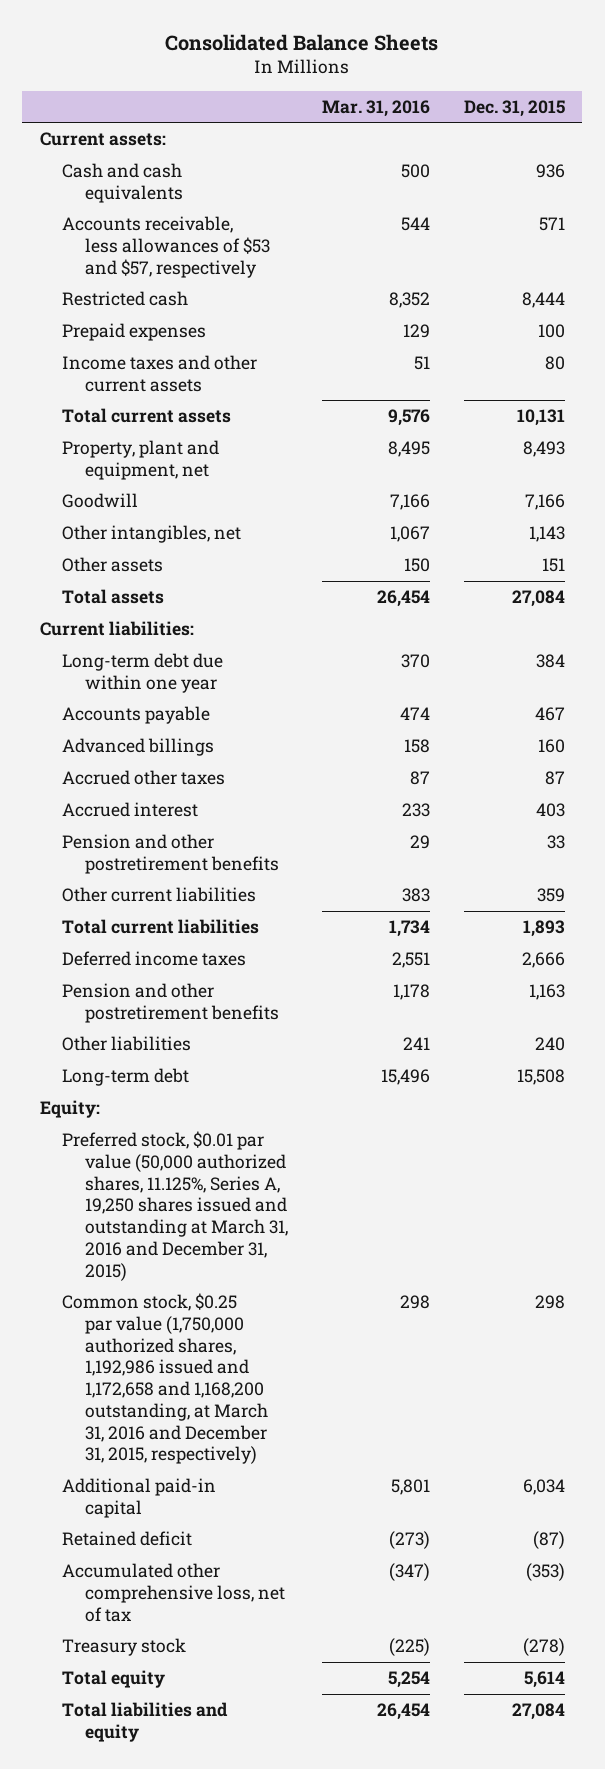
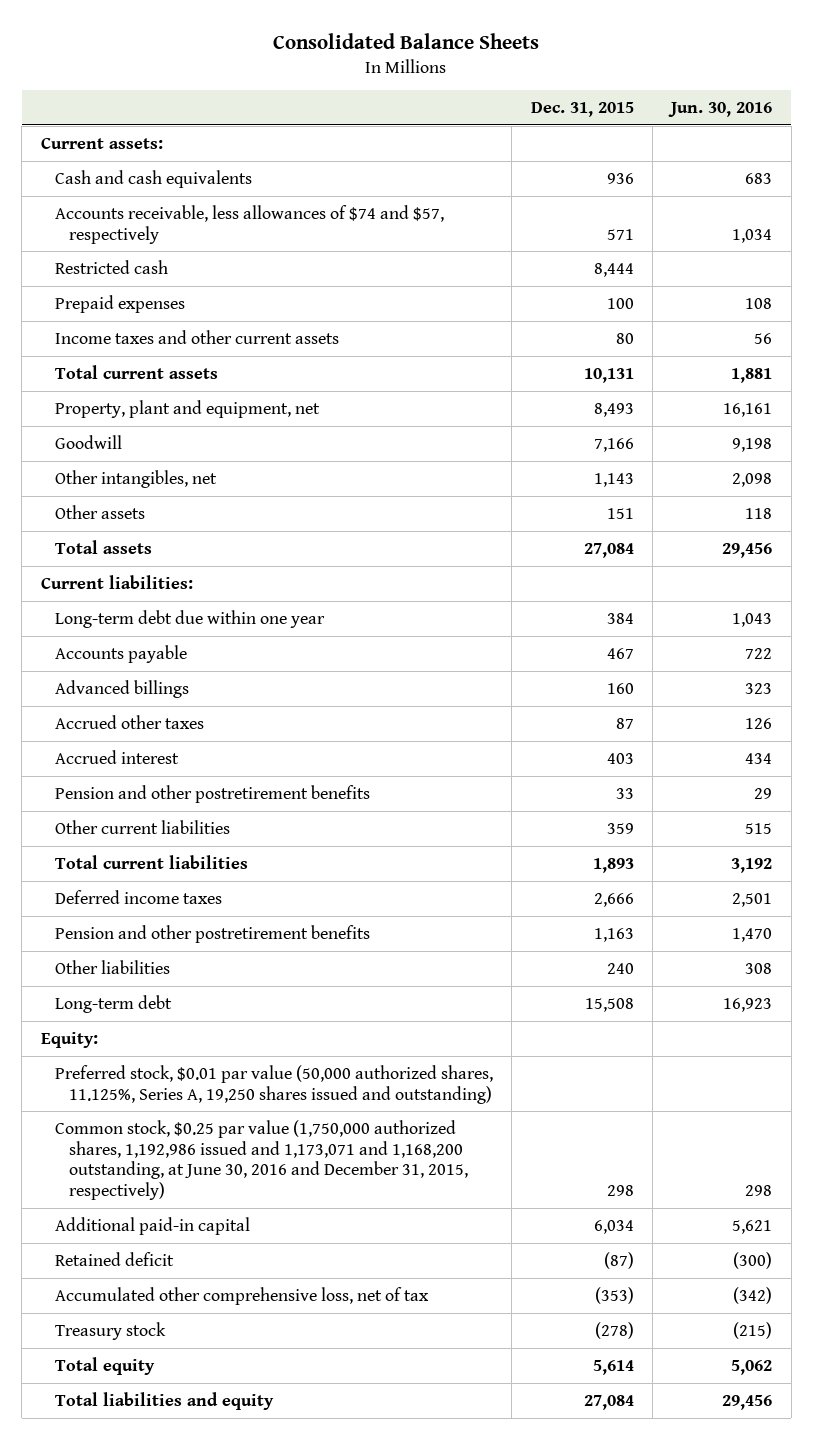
[321,99,430,117] Mar. 31, 2016 -> none
none -> [668,102,773,118] Jun. 30, 2016
[62,216,270,278] Accounts receivable, less allowances of $53 and $57, respectively -> [54,204,444,244] Accounts receivable, less allowances of $74 and $57, respectively
[62,1131,288,1281] Preferred stock, $0.01 par value (50,000 authorized shares, 11.125%, Series A, 19,250 shares issued and outstanding at March 31, 2016 and December 31, 2015) -> [54,1064,493,1104] Preferred stock, $0.01 par value (50,000 authorized shares, 11.125%, Series A, 19,250 shares issued and outstanding)
[62,1293,268,1465] Common stock, $0.25 par value (1,750,000 authorized shares, 1,192,986 issued and 1,172,658 and 1,168,200 outstanding, at March 31, 2016 and December 31, 2015, respectively) -> [54,1119,468,1201] Common stock, $0.25 par value (1,750,000 authorized shares, 1,192,986 issued and 1,173,071 and 1,168,200 outstanding, at June 30, 2016 and December 31, 2015, respectively)

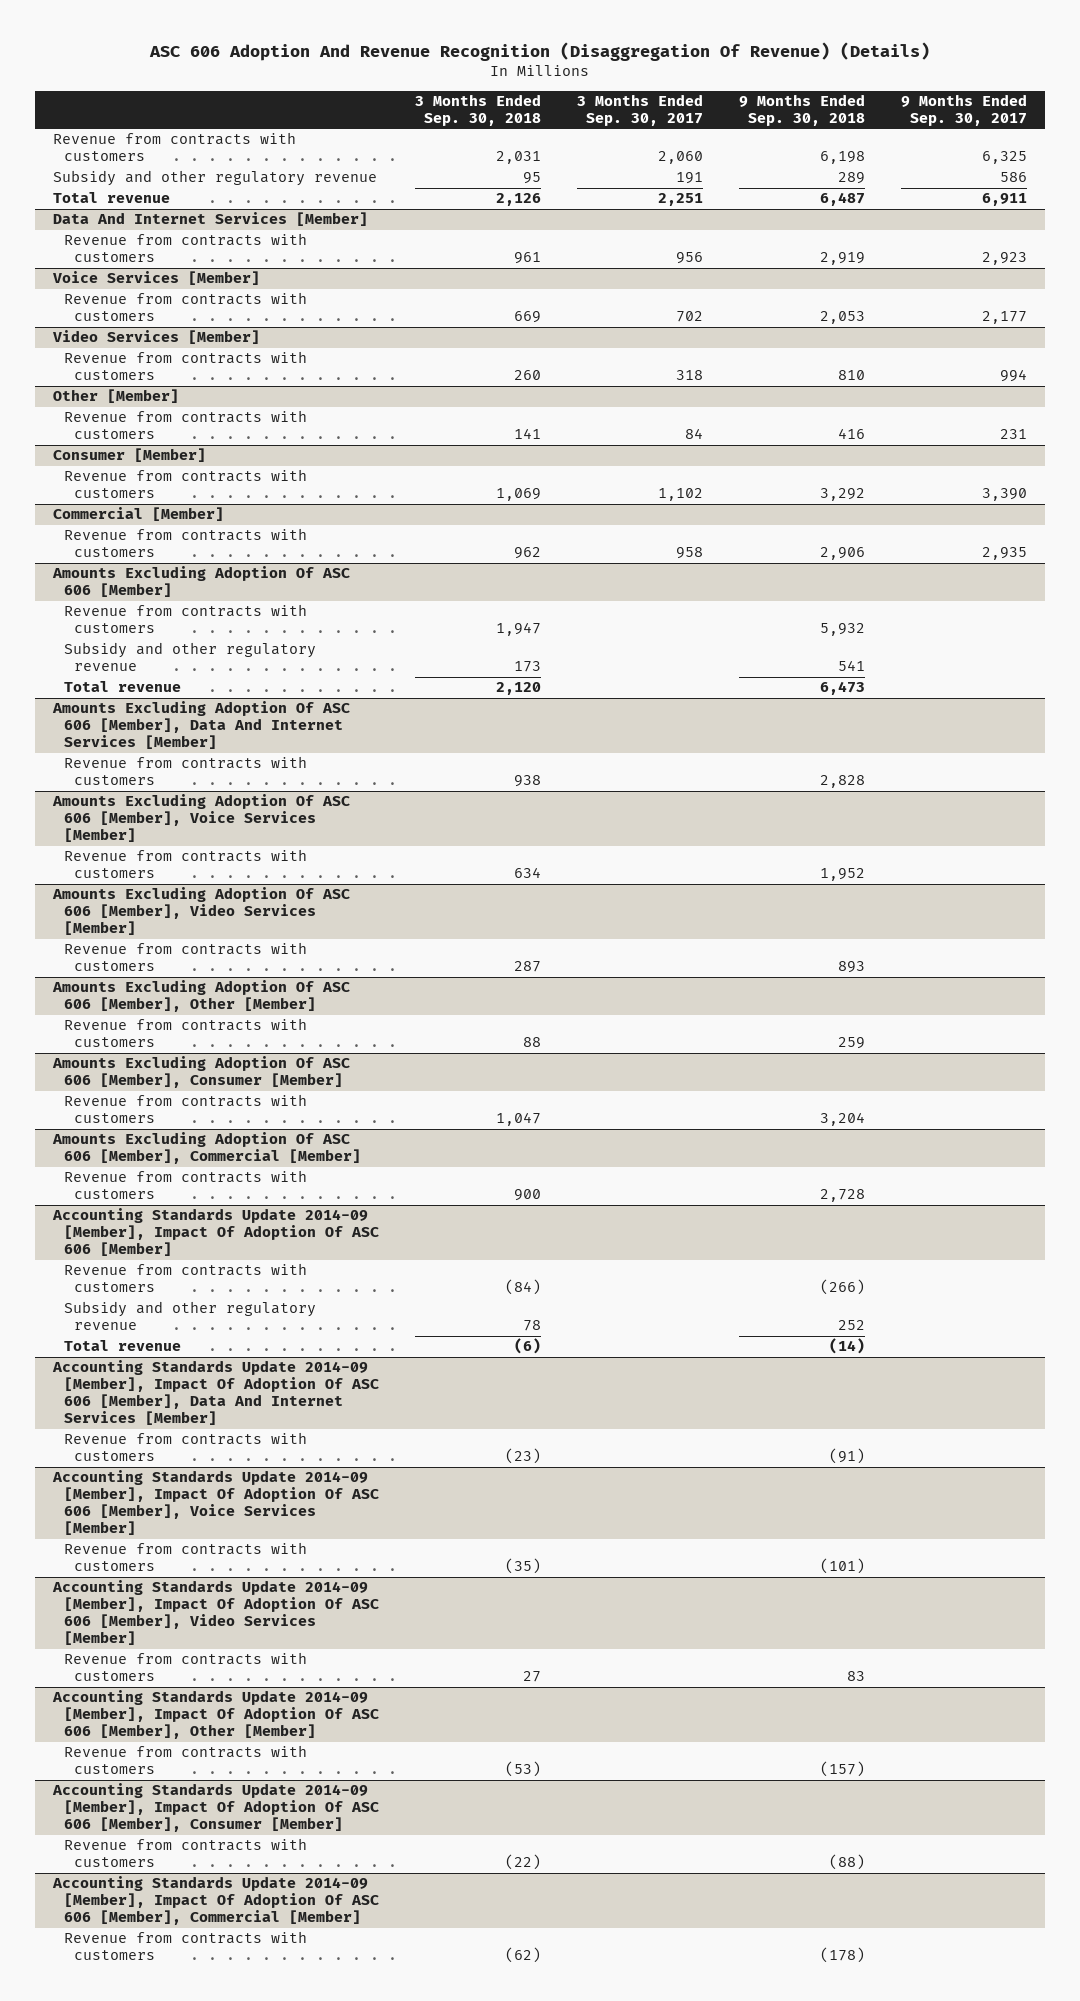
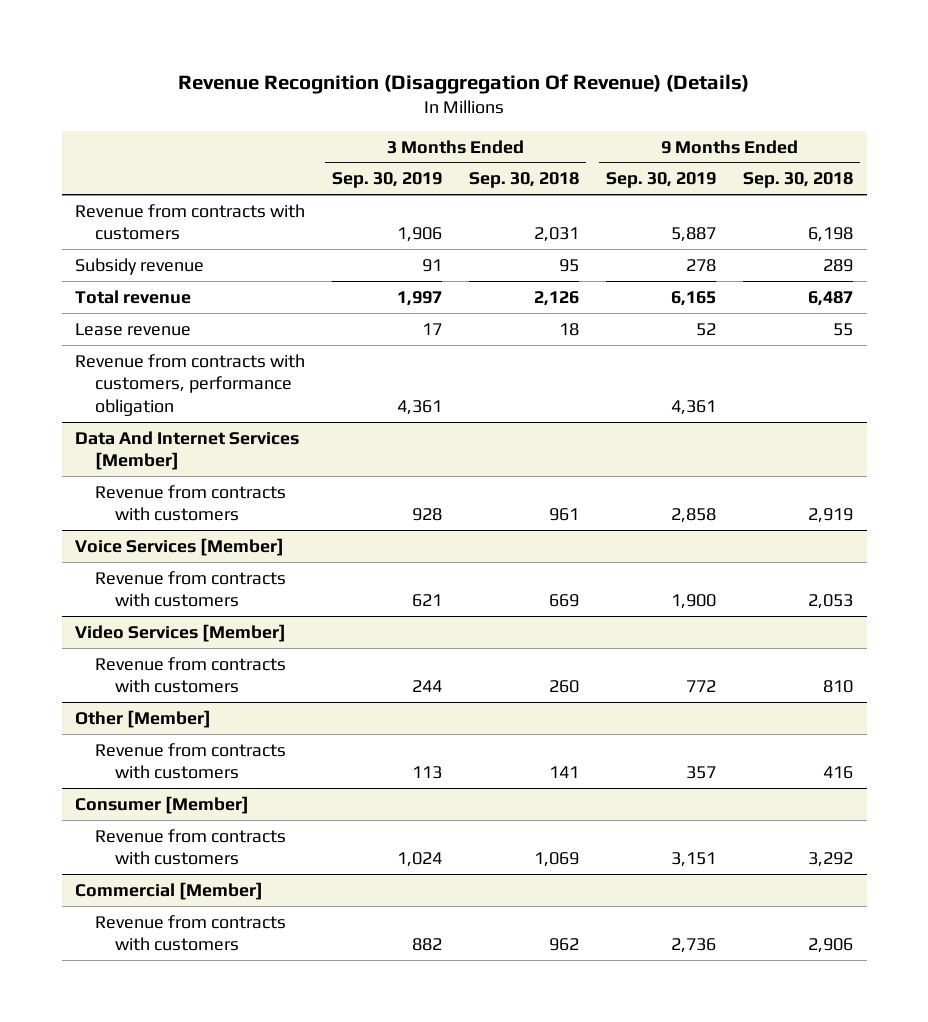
[148,41,930,61] ASC 606 Adoption And Revenue Recognition (Disaggregation Of Revenue) (Details) -> [178,74,750,95] Revenue Recognition (Disaggregation Of Revenue) (Details)
[576,94,703,127] 3 Months Ended Sep. 30, 2017 -> none
[900,94,1027,127] 9 Months Ended Sep. 30, 2017 -> none
none -> [332,172,443,189] Sep. 30, 2019
none -> [606,172,717,189] Sep. 30, 2019
[52,170,377,187] Subsidy and other regulatory revenue -> [75,257,205,275] Subsidy revenue
none -> [75,322,192,336] Lease revenue
none -> [75,353,306,417] Revenue from contracts with customers, performance obligation
[51,566,350,598] Amounts Excluding Adoption Of ASC 606 [Member] -> none
[63,604,307,634] Revenue from contracts with customers -> none
[63,642,316,672] Subsidy and other regulatory revenue -> none
[63,681,181,693] Total revenue -> none
[51,701,350,750] Amounts Excluding Adoption Of ASC 606 [Member], Data And Internet Services [Member] -> none
[63,756,307,786] Revenue from contracts with customers -> none
[51,794,350,843] Amounts Excluding Adoption Of ASC 606 [Member], Voice Services [Member] -> none
[63,849,307,879] Revenue from contracts with customers -> none
[51,887,350,936] Amounts Excluding Adoption Of ASC 606 [Member], Video Services [Member] -> none
[63,942,307,972] Revenue from contracts with customers -> none
[51,980,350,1013] Amounts Excluding Adoption Of ASC 606 [Member], Other [Member] -> none
[63,1018,307,1048] Revenue from contracts with customers -> none
[51,1056,350,1089] Amounts Excluding Adoption Of ASC 606 [Member], Consumer [Member] -> none
[63,1094,307,1124] Revenue from contracts with customers -> none
[51,1132,361,1165] Amounts Excluding Adoption Of ASC 606 [Member], Commercial [Member] -> none
[63,1170,307,1200] Revenue from contracts with customers -> none
[51,1208,379,1257] Accounting Standards Update 2014-09 [Member], Impact Of Adoption Of ASC 606 [Member] -> none
[63,1263,307,1293] Revenue from contracts with customers -> none
[63,1301,316,1331] Subsidy and other regulatory revenue -> none
[63,1340,181,1352] Total revenue -> none
[51,1360,379,1426] Accounting Standards Update 2014-09 [Member], Impact Of Adoption Of ASC 606 [Member], Data And Internet Services [Member] -> none
[63,1432,307,1462] Revenue from contracts with customers -> none
[51,1470,379,1536] Accounting Standards Update 2014-09 [Member], Impact Of Adoption Of ASC 606 [Member], Voice Services [Member] -> none
[63,1542,307,1572] Revenue from contracts with customers -> none
[51,1580,379,1646] Accounting Standards Update 2014-09 [Member], Impact Of Adoption Of ASC 606 [Member], Video Services [Member] -> none
[63,1652,307,1682] Revenue from contracts with customers -> none
[51,1690,379,1740] Accounting Standards Update 2014-09 [Member], Impact Of Adoption Of ASC 606 [Member], Other [Member] -> none
[63,1745,307,1775] Revenue from contracts with customers -> none
[51,1783,379,1833] Accounting Standards Update 2014-09 [Member], Impact Of Adoption Of ASC 606 [Member], Consumer [Member] -> none
[63,1838,307,1868] Revenue from contracts with customers -> none
[51,1876,379,1926] Accounting Standards Update 2014-09 [Member], Impact Of Adoption Of ASC 606 [Member], Commercial [Member] -> none
[63,1931,307,1961] Revenue from contracts with customers -> none

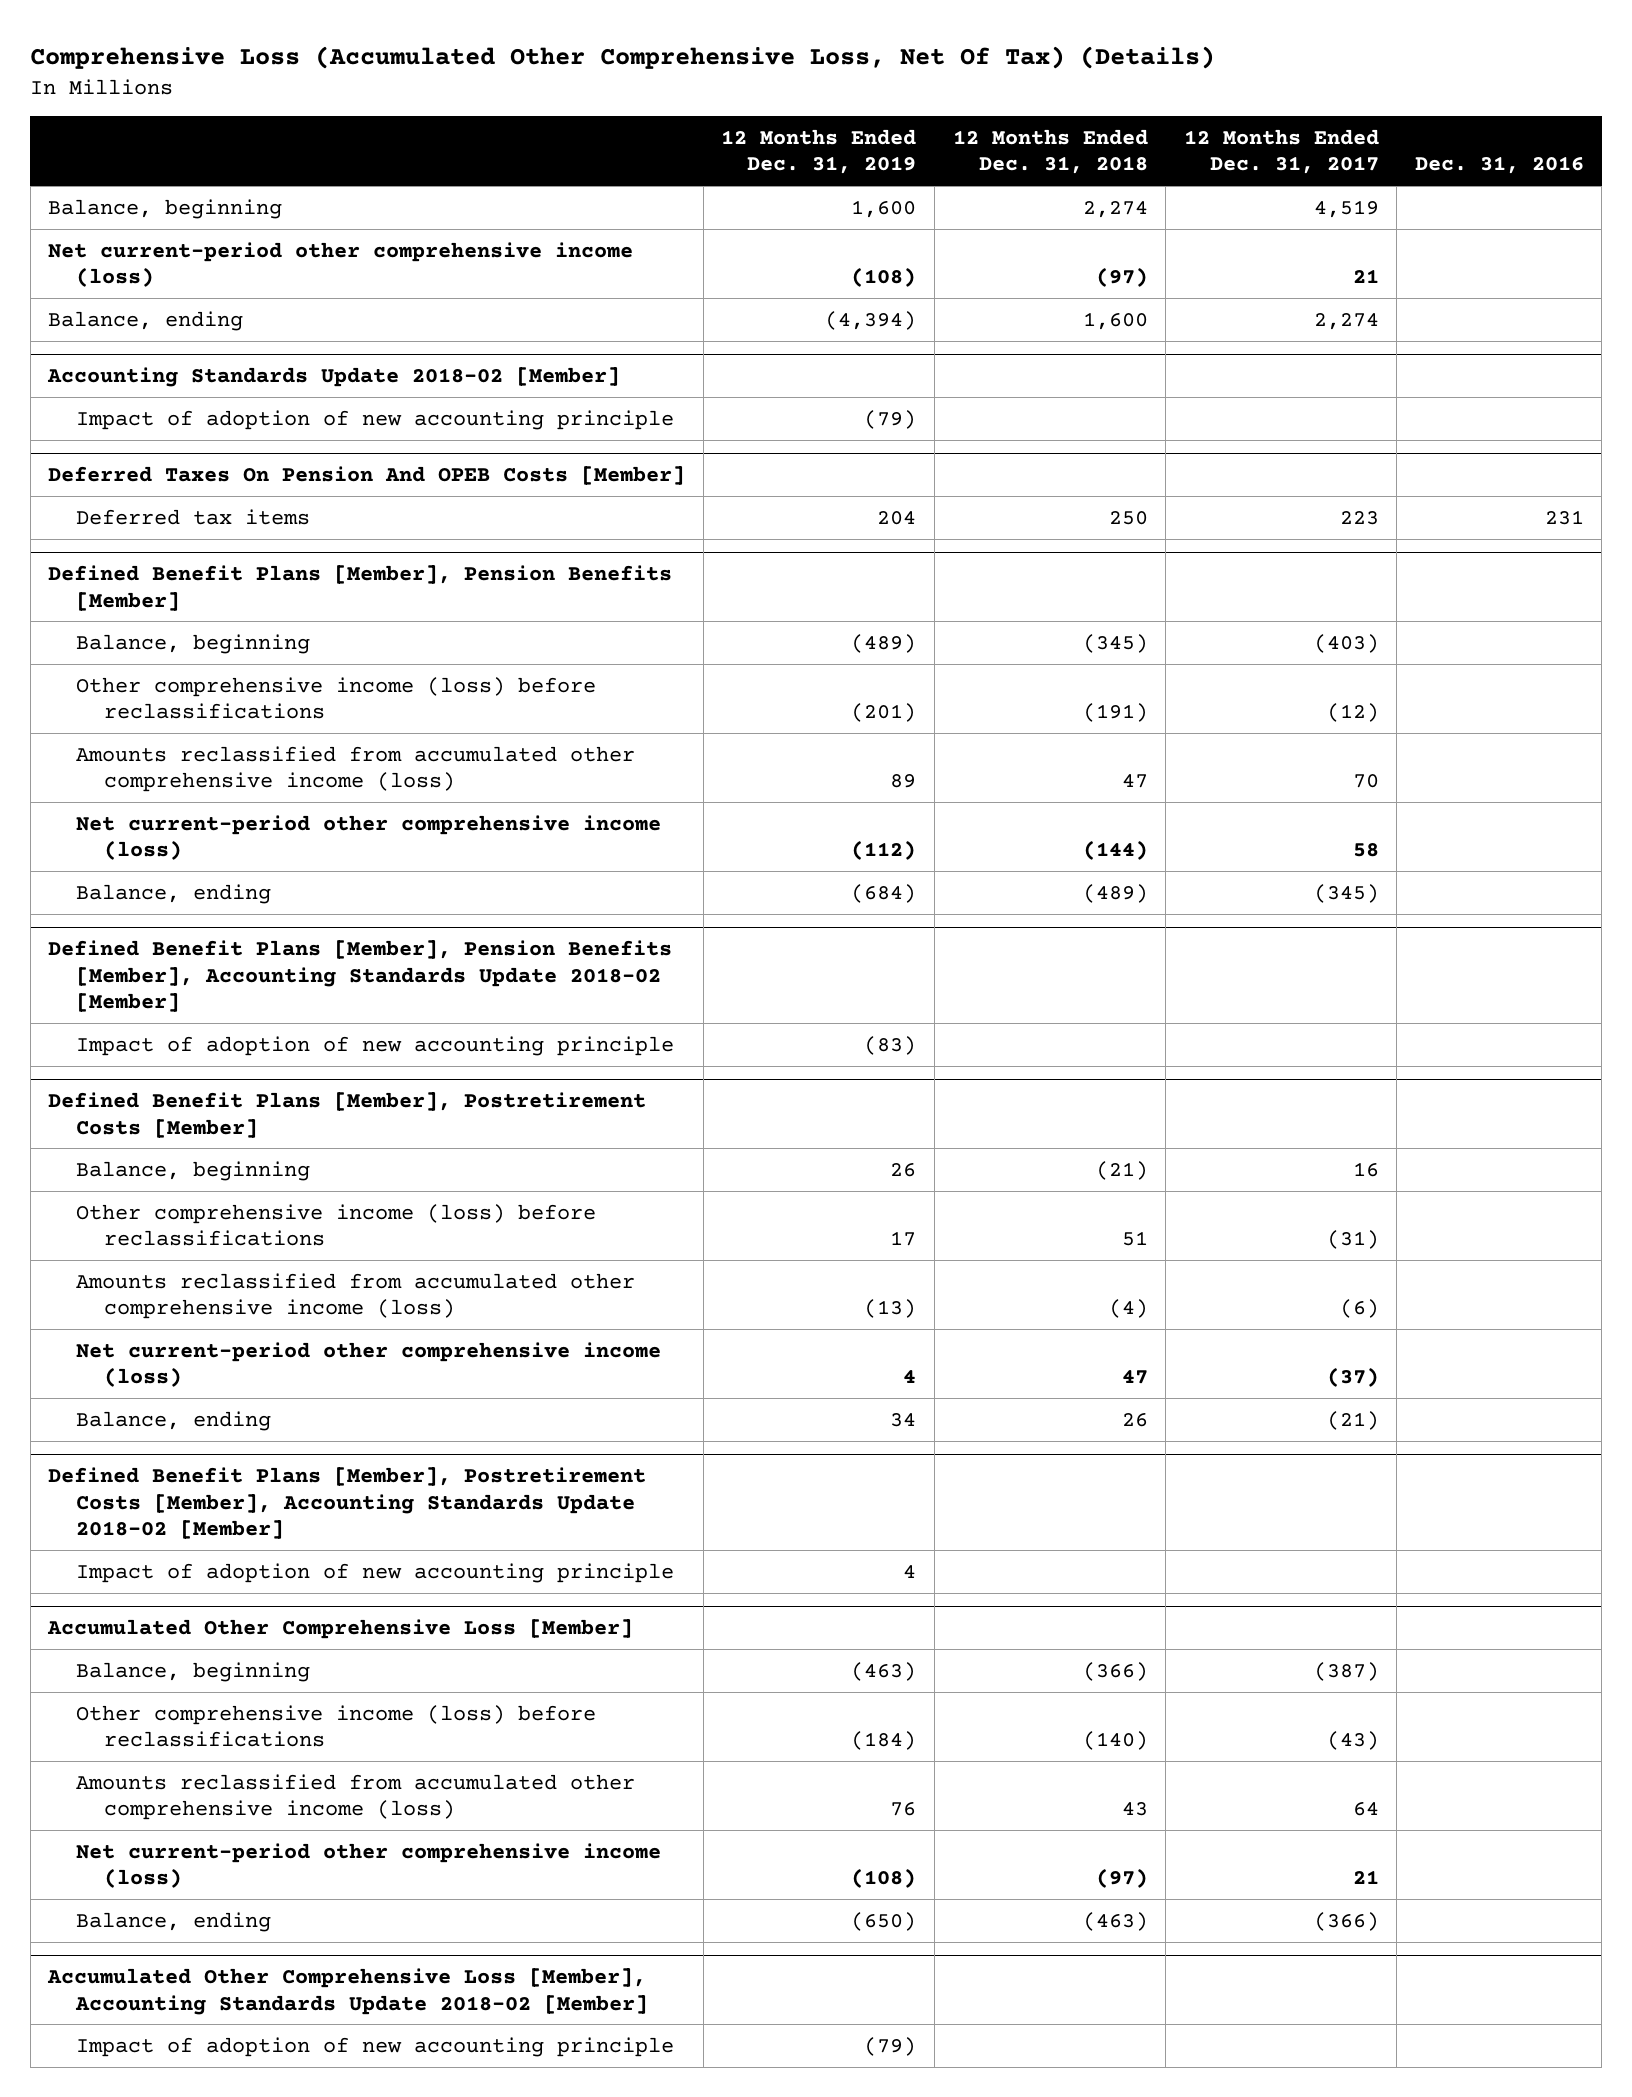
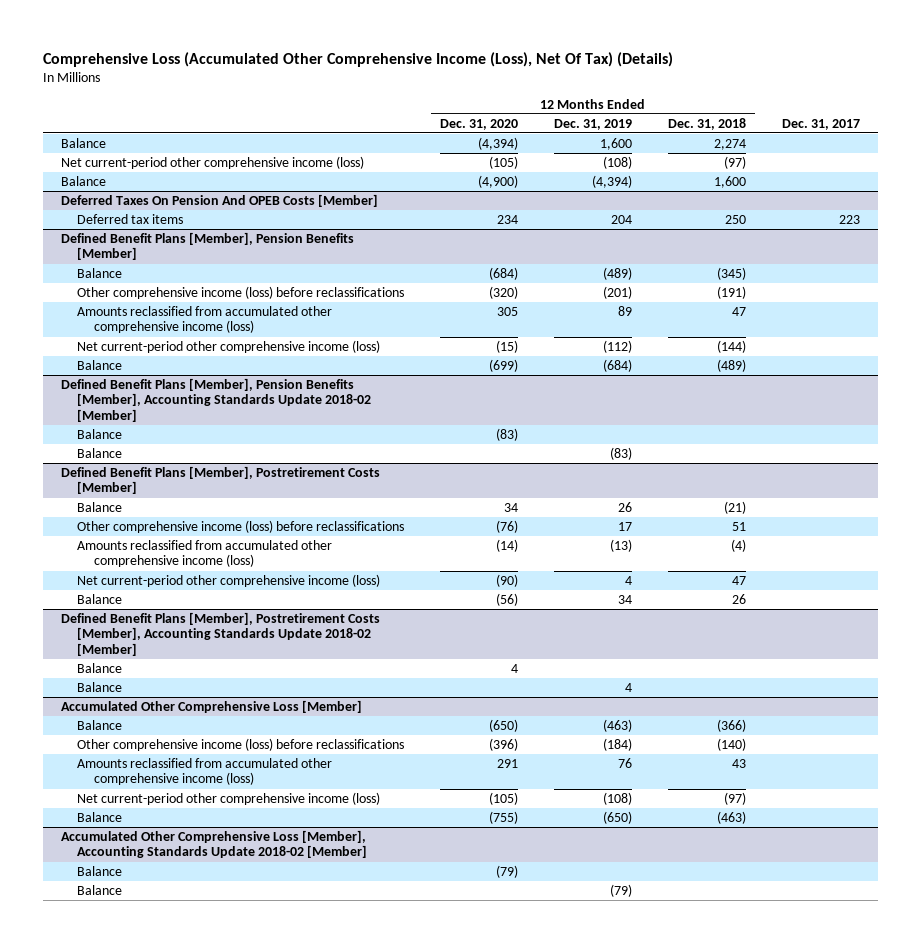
[30,46,1216,70] Comprehensive Loss (Accumulated Other Comprehensive Loss, Net Of Tax) (Details) -> [42,51,673,67] Comprehensive Loss (Accumulated Other Comprehensive Income (Loss), Net Of Tax) (Details)
[1183,128,1379,175] 12 Months Ended Dec. 31, 2017 -> none
[1414,156,1584,175] Dec. 31, 2016 -> none
none -> [440,118,519,130] Dec. 31, 2020
none -> [781,118,860,130] Dec. 31, 2017
[48,198,283,219] Balance, beginning -> [60,137,106,148] Balance
[47,366,621,387] Accounting Standards Update 2018-02 [Member] -> none
[76,409,675,430] Impact of adoption of new accounting principle -> none
[48,310,244,331] Balance, ending -> [60,175,106,186] Balance
[76,633,311,654] Balance, beginning -> [77,267,123,278] Balance
[76,883,272,904] Balance, ending -> [77,359,123,370] Balance
[76,1035,675,1056] Impact of adoption of new accounting principle -> none
none -> [77,428,123,439] Balance
none -> [77,447,123,458] Balance
[76,1160,311,1181] Balance, beginning -> [77,501,123,512] Balance
[76,1410,272,1431] Balance, ending -> [77,593,123,604] Balance
[76,1562,675,1583] Impact of adoption of new accounting principle -> none
none -> [77,662,123,673] Balance
none -> [77,681,123,692] Balance
[76,1661,311,1682] Balance, beginning -> [77,719,123,730] Balance
[76,1911,272,1932] Balance, ending -> [77,811,123,822] Balance
[76,2036,675,2057] Impact of adoption of new accounting principle -> none
none -> [77,865,123,876] Balance
none -> [77,884,123,895] Balance

